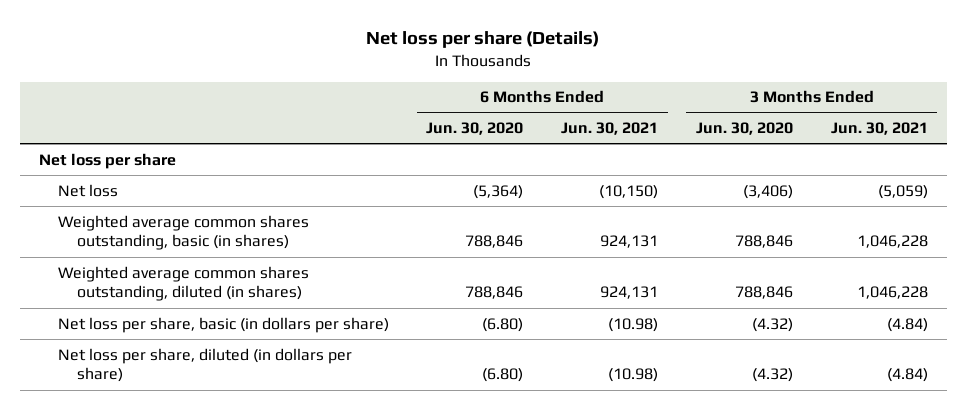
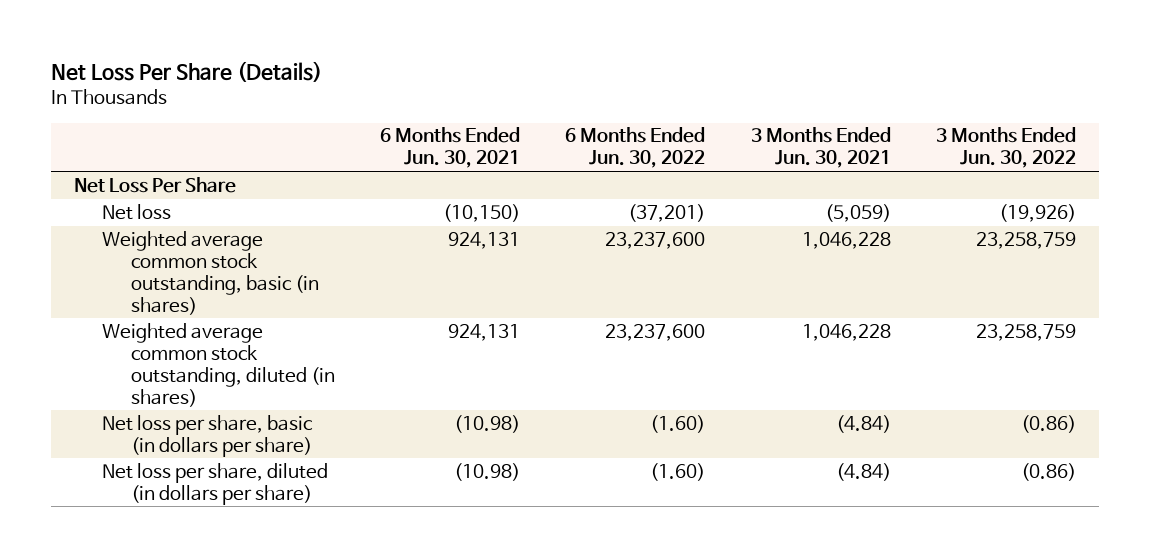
[366,31,600,49] Net loss per share (Details) -> [50,61,322,83] Net Loss Per Share (Details)
[426,122,524,136] Jun. 30, 2020 -> none
[695,122,793,136] Jun. 30, 2020 -> none
none -> [565,127,706,169] 6 Months Ended Jun. 30, 2022
none -> [936,127,1077,169] 3 Months Ended Jun. 30, 2022
[38,152,176,169] Net loss per share -> [73,176,236,193] Net Loss Per Share
[57,214,309,251] Weighted average common shares outstanding, basic (in shares) -> [102,230,319,315] Weighted average common stock outstanding, basic (in shares)
[57,265,309,302] Weighted average common shares outstanding, diluted (in shares) -> [102,322,335,407] Weighted average common stock outstanding, diluted (in shares)

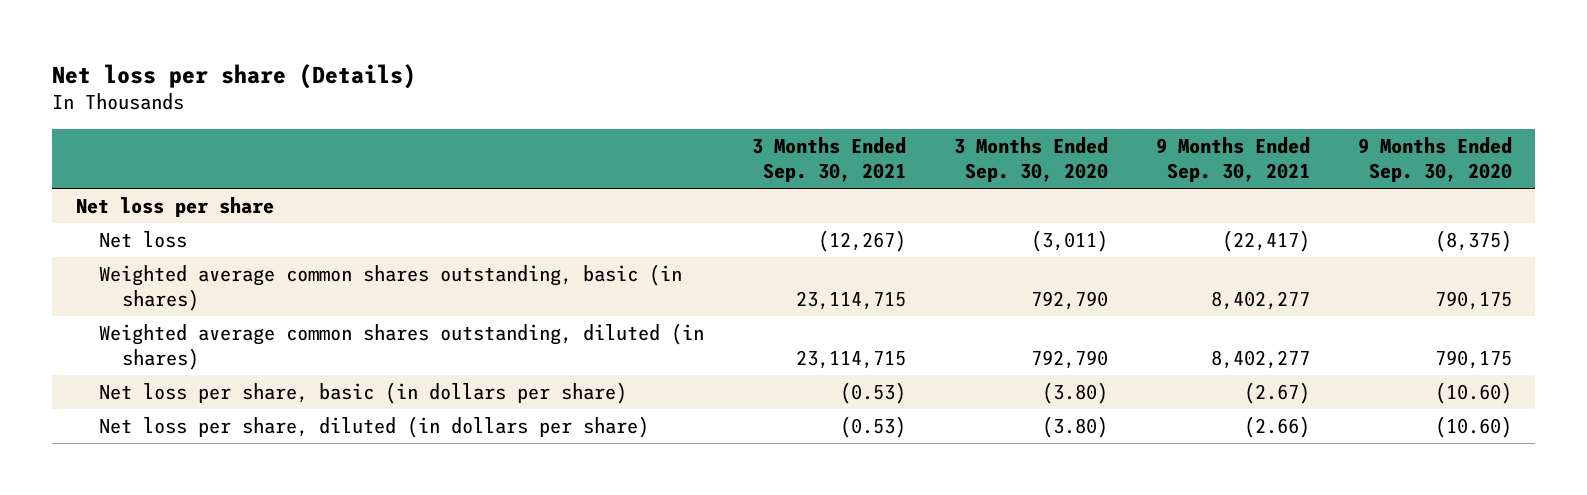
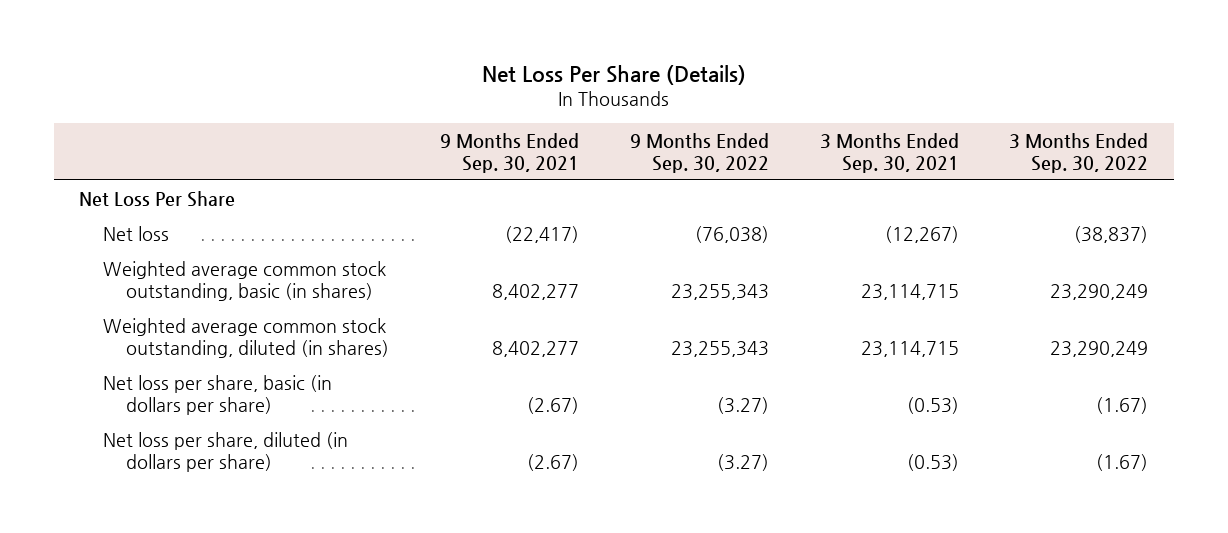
[51,63,416,89] Net loss per share (Details) -> [481,65,746,86] Net Loss Per Share (Details)
[953,137,1108,183] 3 Months Ended Sep. 30, 2020 -> none
[1357,137,1512,183] 9 Months Ended Sep. 30, 2020 -> none
none -> [629,132,769,173] 9 Months Ended Sep. 30, 2022
none -> [1009,132,1149,173] 3 Months Ended Sep. 30, 2022
[75,197,274,218] Net loss per share -> [79,190,236,207] Net Loss Per Share
[98,264,682,312] Weighted average common shares outstanding, basic (in shares) -> [102,260,386,301] Weighted average common stock outstanding, basic (in shares)
[98,323,704,371] Weighted average common shares outstanding, diluted (in shares) -> [102,317,390,358] Weighted average common stock outstanding, diluted (in shares)
[1243,416,1310,439] (2.66) -> [527,453,580,471] (2.67)

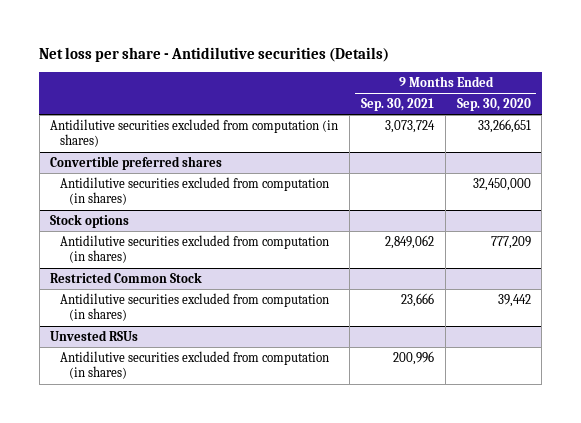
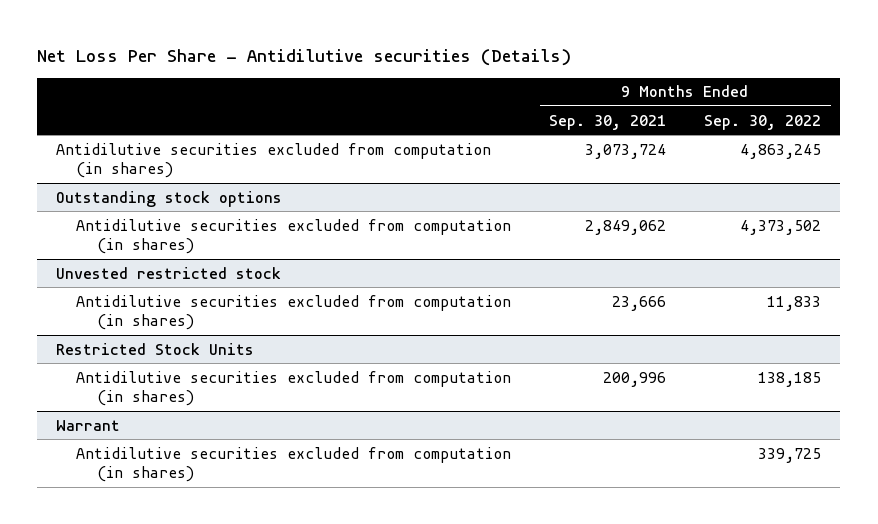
[39,47,390,63] Net loss per share - Antidilutive securities (Details) -> [37,48,572,66] Net Loss Per Share - Antidilutive securities (Details)
[456,98,531,112] Sep. 30, 2020 -> none
none -> [704,114,822,130] Sep. 30, 2022
[50,155,223,170] Convertible preferred shares -> none
[59,176,329,206] Antidilutive securities excluded from computation (in shares) -> none
[50,213,130,228] Stock options -> [56,190,283,207] Outstanding stock options
[50,271,203,283] Restricted Common Stock -> [56,266,282,279] Unvested restricted stock
[50,329,139,341] Unvested RSUs -> [56,342,255,355] Restricted Stock Units
none -> [56,419,121,431] Warrant
none -> [76,446,512,483] Antidilutive securities excluded from computation (in shares)

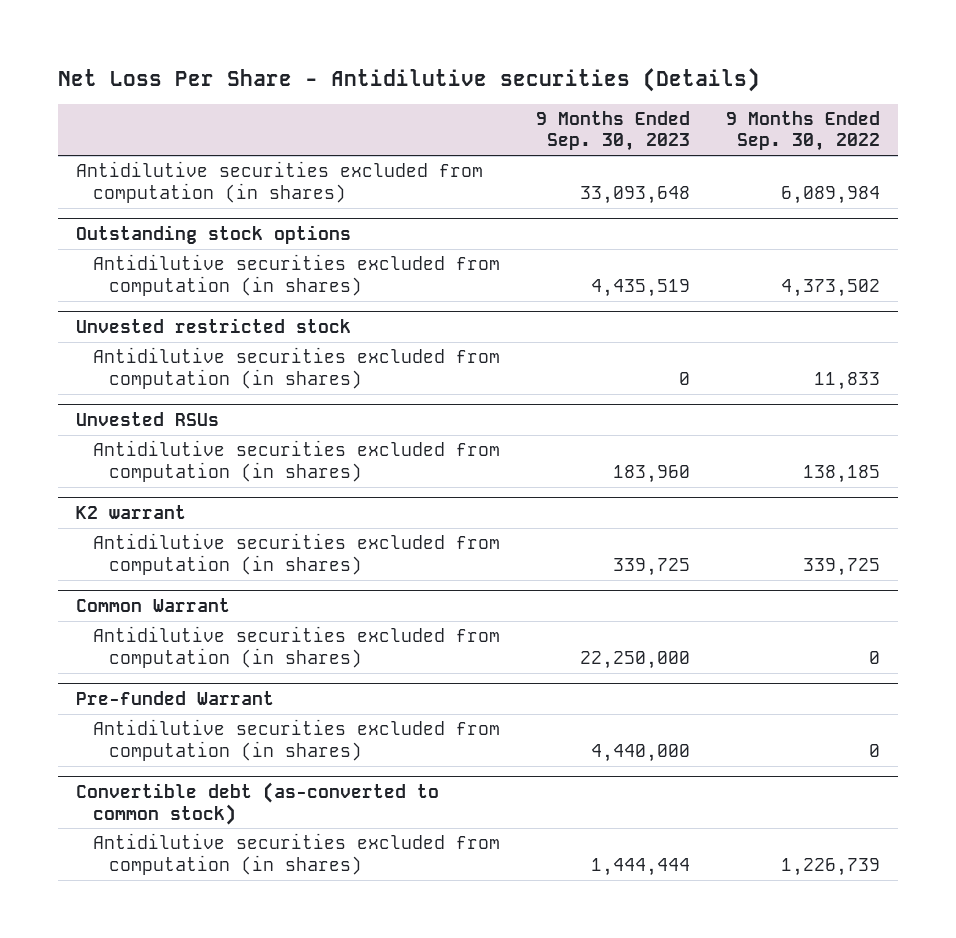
[549,114,667,130] Sep. 30, 2021 -> none
none -> [535,110,690,152] 9 Months Ended Sep. 30, 2023
[740,143,822,159] 4,863,245 -> [780,185,880,204] 6,089,984
[56,342,255,355] Restricted Stock Units -> [76,411,220,426] Unvested RSUs
[56,419,121,431] Warrant -> [76,504,187,519] K2 warrant
none -> [76,597,231,612] Common Warrant
none -> [92,626,500,668] Antidilutive securities excluded from computation (in shares)
none -> [76,690,275,705] Pre-funded Warrant
none -> [92,719,500,761] Antidilutive securities excluded from computation (in shares)
none -> [76,781,440,825] Convertible debt (as-converted to common stock)
none -> [92,833,500,875] Antidilutive securities excluded from computation (in shares)

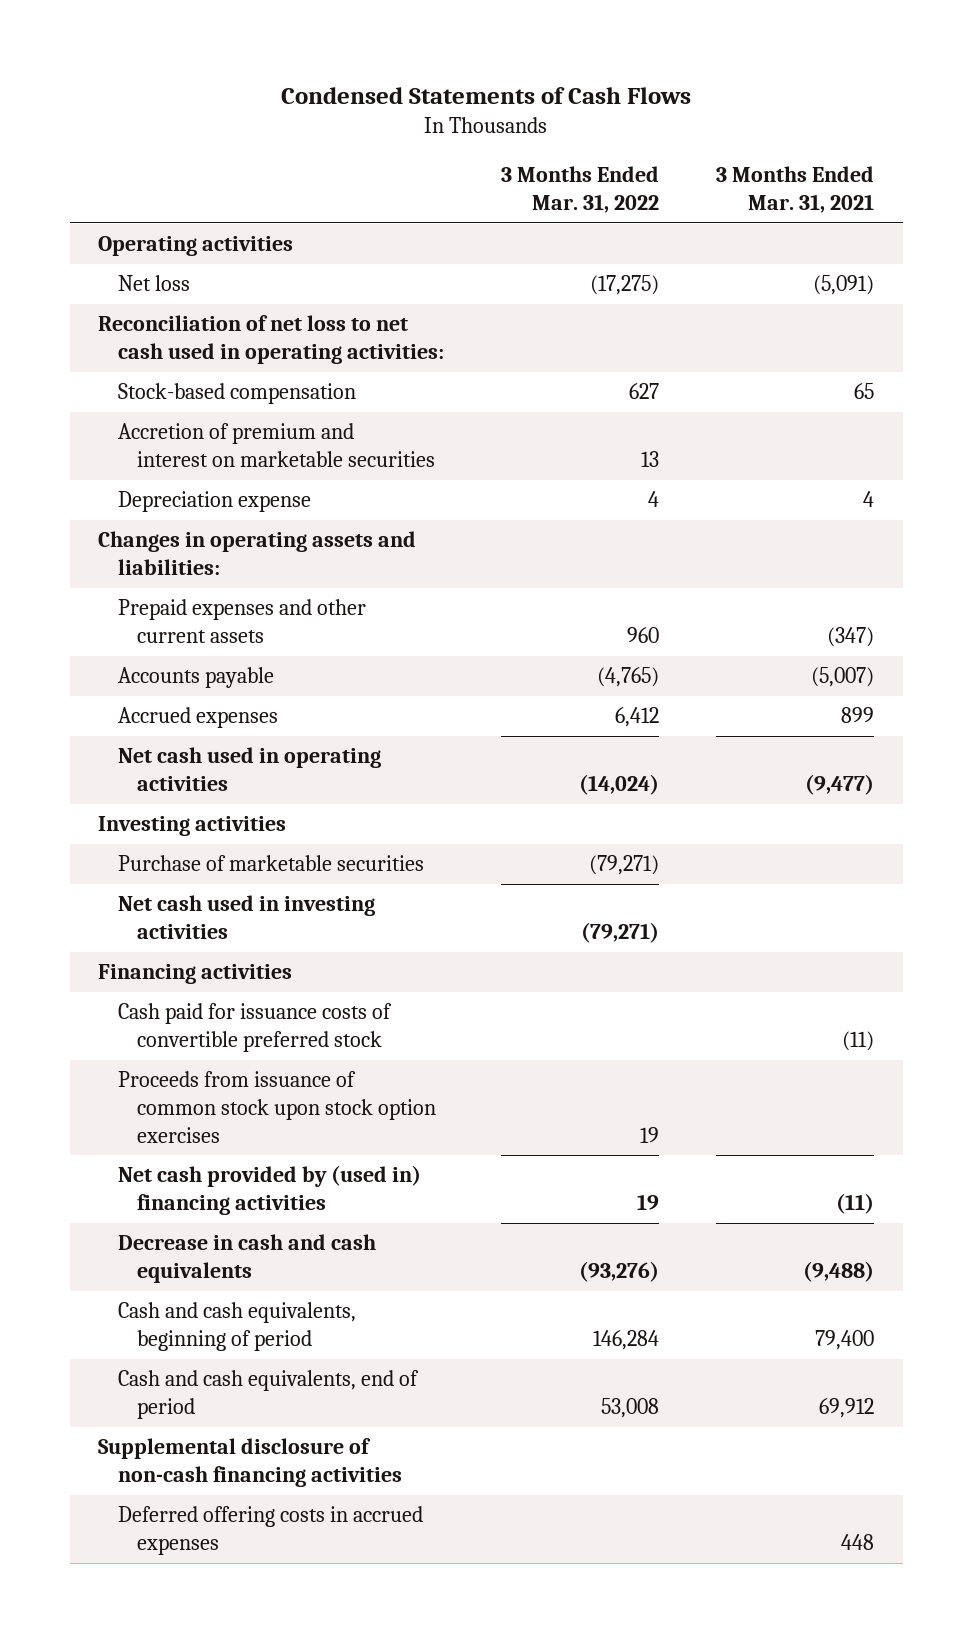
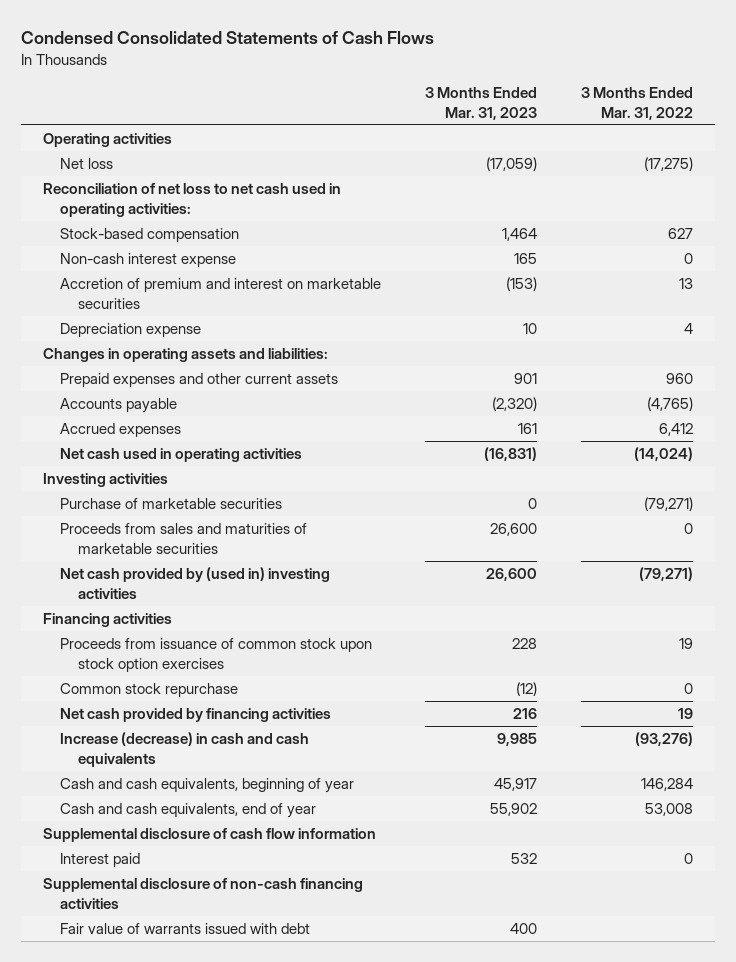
[281,86,692,104] Condensed Statements of Cash Flows -> [21,31,435,45] Condensed Consolidated Statements of Cash Flows
[715,166,874,214] 3 Months Ended Mar. 31, 2021 -> none
none -> [425,87,538,120] 3 Months Ended Mar. 31, 2023
none -> [60,253,237,268] Non-cash interest expense
none -> [60,523,308,554] Proceeds from sales and maturities of marketable securities
[117,895,375,940] Net cash used in investing activities -> [60,567,331,599] Net cash provided by (used in) investing activities
[117,1003,392,1053] Cash paid for issuance costs of convertible preferred stock -> none
none -> [60,683,239,698] Common stock repurchase
[117,1165,421,1216] Net cash provided by (used in) financing activities -> [60,708,332,723] Net cash provided by financing activities
[117,1234,376,1284] Decrease in cash and cash equivalents -> [60,732,310,767] Increase (decrease) in cash and cash equivalents
[117,1302,356,1352] Cash and cash equivalents, beginning of period -> [60,778,355,794] Cash and cash equivalents, beginning of year
[117,1370,419,1420] Cash and cash equivalents, end of period -> [60,803,317,819] Cash and cash equivalents, end of year
none -> [42,828,376,843] Supplemental disclosure of cash flow information
none -> [60,853,141,868] Interest paid
[117,1506,423,1556] Deferred offering costs in accrued expenses -> none
none -> [60,923,311,935] Fair value of warrants issued with debt

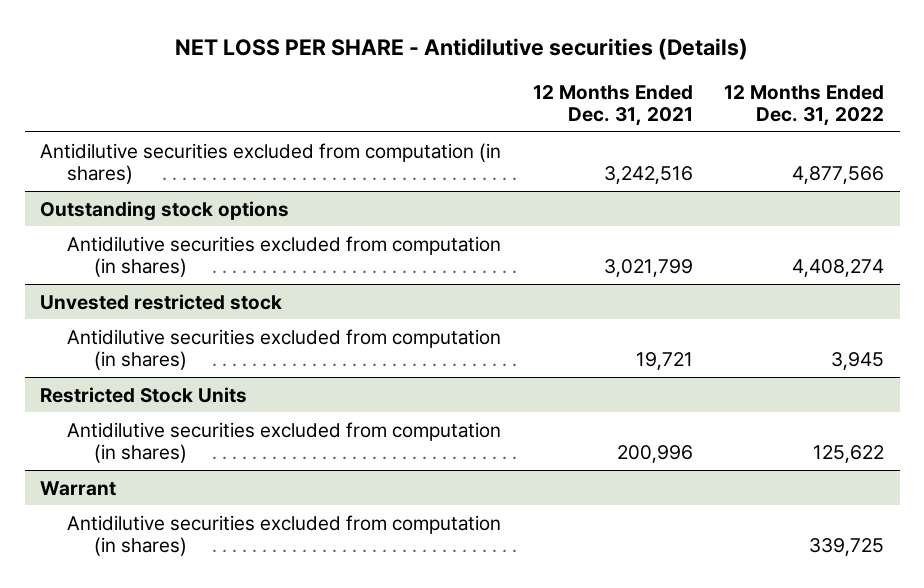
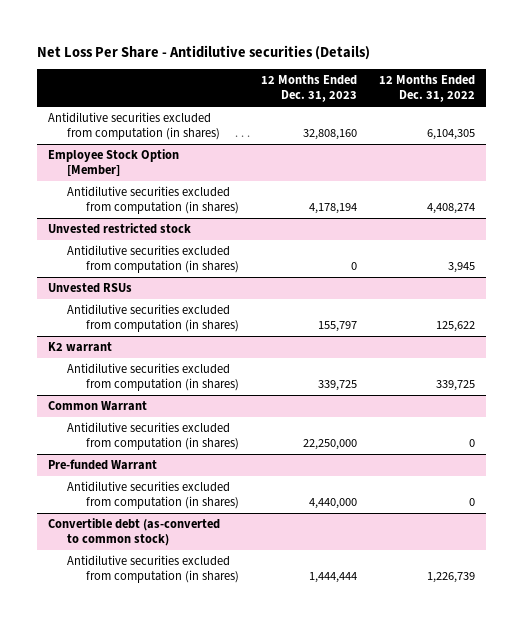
[175,37,749,60] NET LOSS PER SHARE - Antidilutive securities (Details) -> [36,44,370,60] Net Loss Per Share - Antidilutive securities (Details)
[532,84,693,126] 12 Months Ended Dec. 31, 2021 -> none
none -> [260,75,357,103] 12 Months Ended Dec. 31, 2023
[792,165,885,184] 4,877,566 -> [426,129,475,141] 6,104,305
[40,200,290,221] Outstanding stock options -> [47,149,179,177] Employee Stock Option [Member]
[40,386,248,403] Restricted Stock Units -> [47,283,132,294] Unvested RSUs
[40,480,117,496] Warrant -> [47,342,112,353] K2 warrant
none -> [47,401,147,412] Common Warrant
none -> [66,422,239,451] Antidilutive securities excluded from computation (in shares)
none -> [47,459,157,471] Pre-funded Warrant
none -> [66,481,239,510] Antidilutive securities excluded from computation (in shares)
none -> [47,518,220,547] Convertible debt (as-converted to common stock)
none -> [66,555,239,584] Antidilutive securities excluded from computation (in shares)

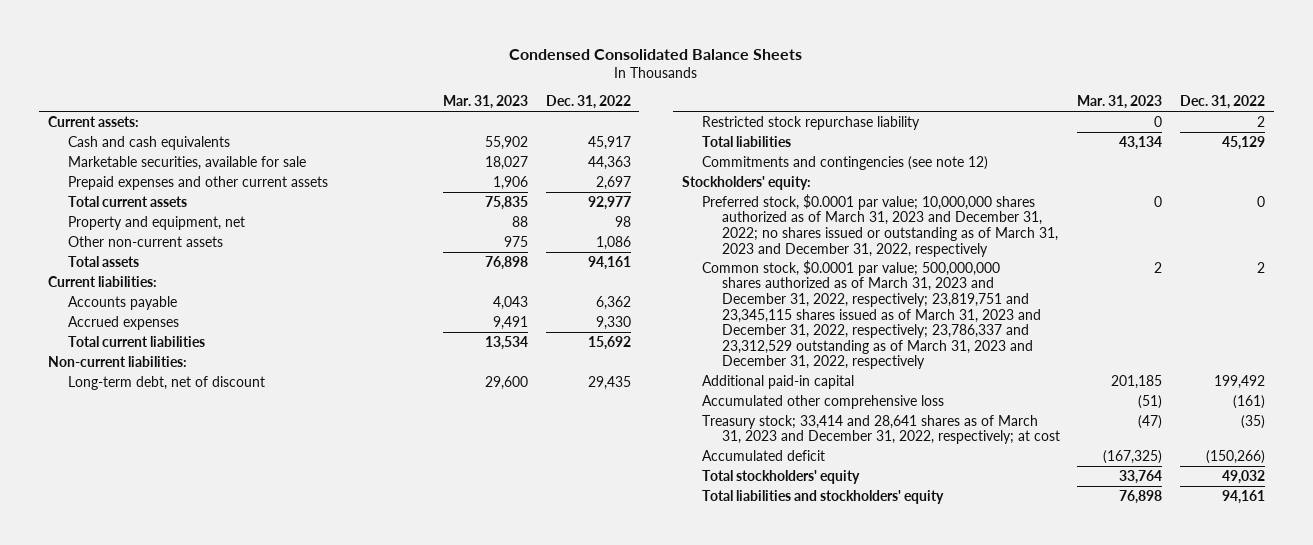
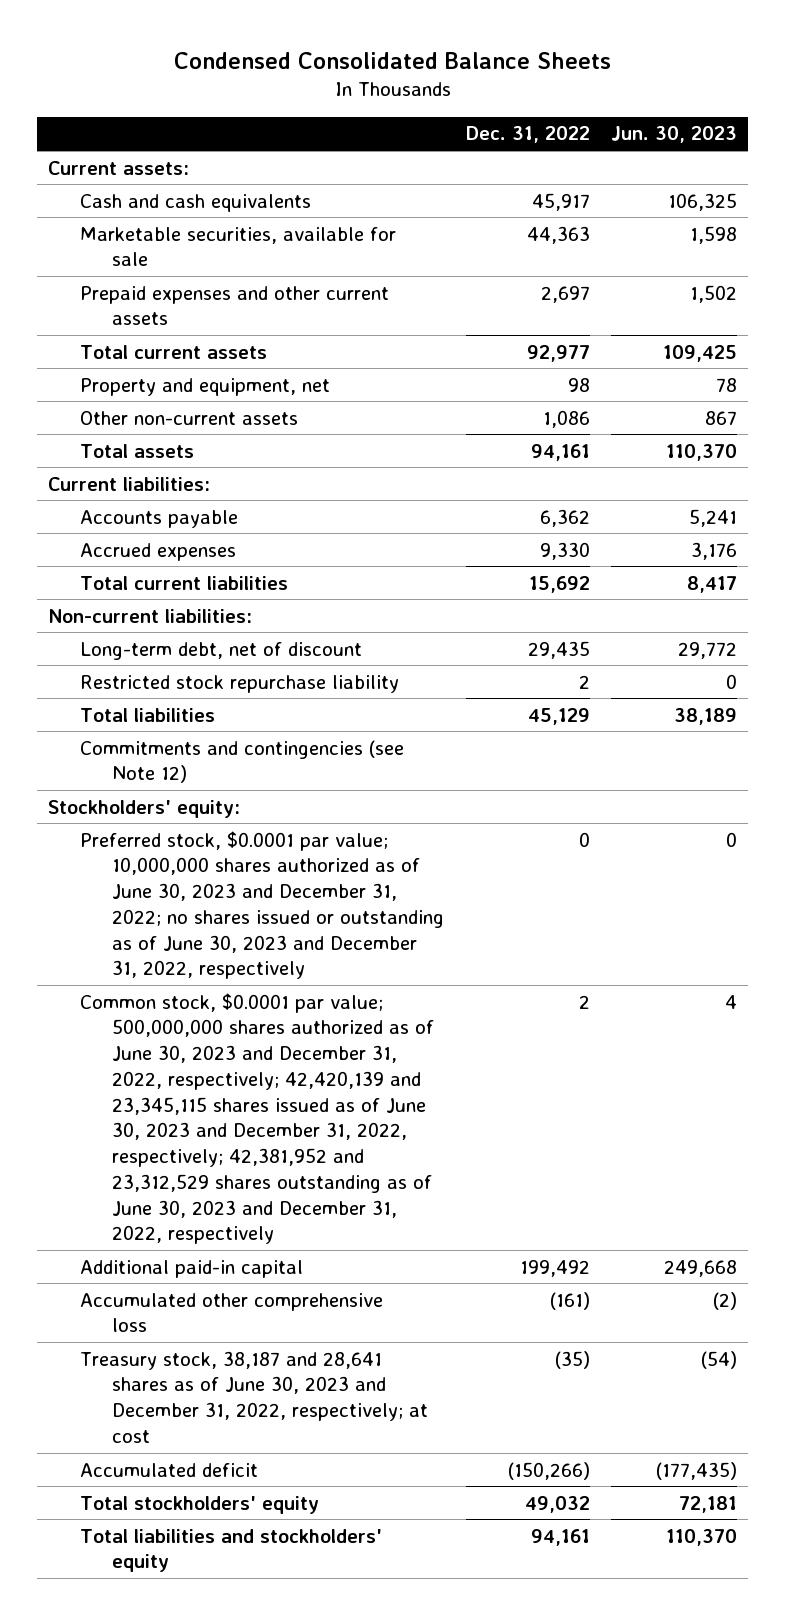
[443,95,529,110] Mar. 31, 2023 -> none
none -> [611,126,738,144] Jun. 30, 2023
[701,155,988,170] Commitments and contingencies (see note 12) -> [79,739,404,784] Commitments and contingencies (see Note 12)
[701,193,1058,257] Preferred stock, $0.0001 par value; 10,000,000 shares authorized as of March 31, 2023 and December 31, 2022; no shares issued or outstanding as of March 31, 2023 and December 31, 2022, respectively -> [79,830,445,980] Preferred stock, $0.0001 par value; 10,000,000 shares authorized as of June 30, 2023 and December 31, 2022; no shares issued or outstanding as of June 30, 2023 and December 31, 2022, respectively
[701,259,1041,370] Common stock, $0.0001 par value; 500,000,000 shares authorized as of March 31, 2023 and December 31, 2022, respectively; 23,819,751 and 23,345,115 shares issued as of March 31, 2023 and December 31, 2022, respectively; 23,786,337 and 23,312,529 outstanding as of March 31, 2023 and December 31, 2022, respectively -> [79,992,435,1245] Common stock, $0.0001 par value; 500,000,000 shares authorized as of June 30, 2023 and December 31, 2022, respectively; 42,420,139 and 23,345,115 shares issued as of June 30, 2023 and December 31, 2022, respectively; 42,381,952 and 23,312,529 shares outstanding as of June 30, 2023 and December 31, 2022, respectively
[701,414,1060,445] Treasury stock; 33,414 and 28,641 shares as of March 31, 2023 and December 31, 2022, respectively; at cost -> [79,1350,429,1443] Treasury stock, 38,187 and 28,641 shares as of June 30, 2023 and December 31, 2022, respectively; at cost

